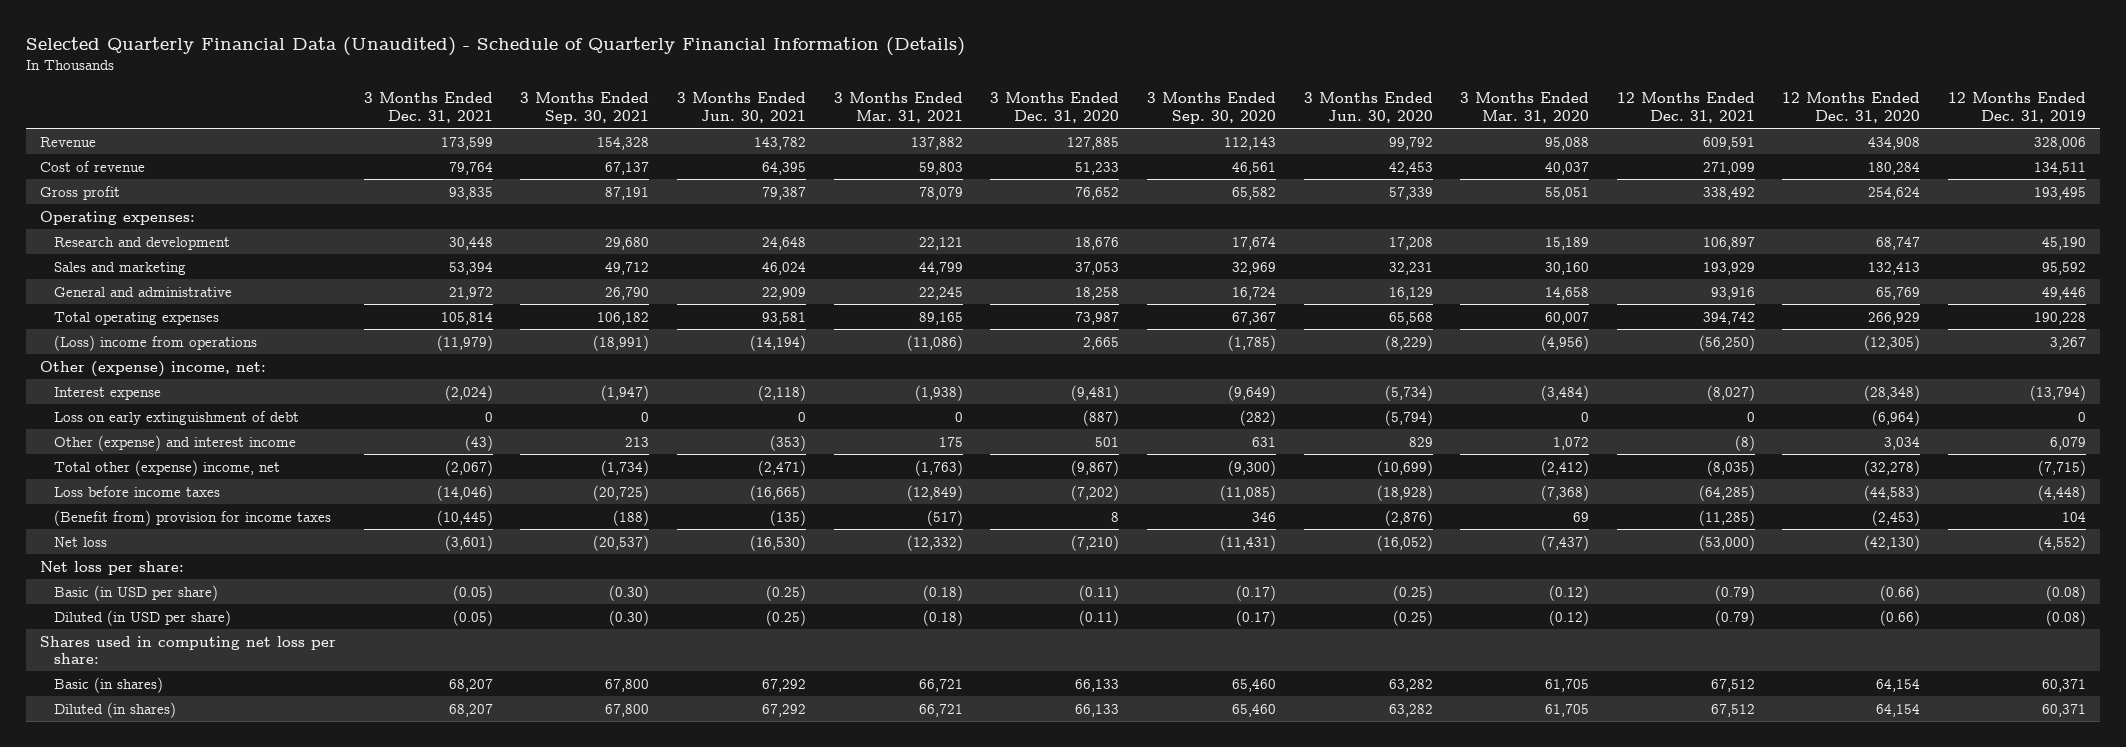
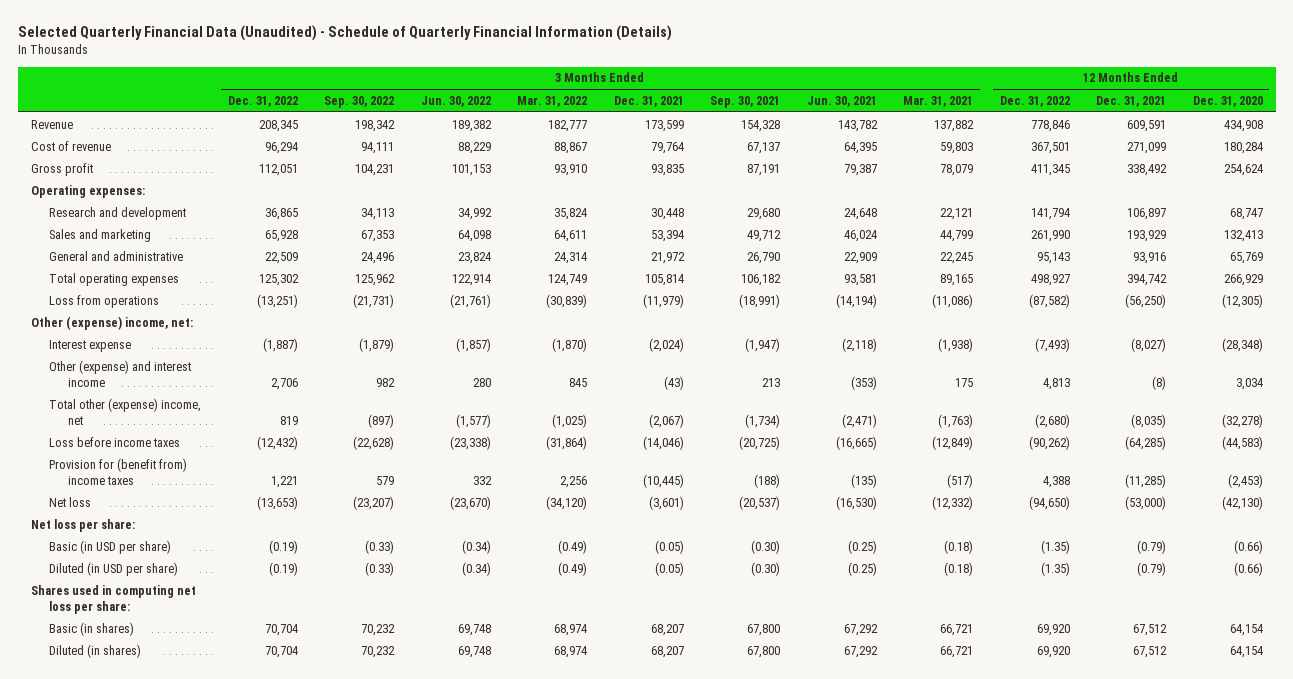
[990,92,1120,124] 3 Months Ended Dec. 31, 2020 -> none
[1146,92,1276,125] 3 Months Ended Sep. 30, 2020 -> none
[1303,92,1433,124] 3 Months Ended Jun. 30, 2020 -> none
[1460,92,1590,124] 3 Months Ended Mar. 31, 2020 -> none
[1948,92,2087,124] 12 Months Ended Dec. 31, 2019 -> none
none -> [227,95,298,107] Dec. 31, 2022
none -> [324,95,395,108] Sep. 30, 2022
none -> [420,95,491,107] Jun. 30, 2022
none -> [517,95,588,107] Mar. 31, 2022
none -> [999,95,1070,107] Dec. 31, 2022
[53,334,257,351] (Loss) income from operations -> [49,294,160,308] Loss from operations
[53,410,299,425] Loss on early extinguishment of debt -> none
[53,509,331,526] (Benefit from) provision for income taxes -> [49,457,188,485] Provision for (benefit from) income taxes

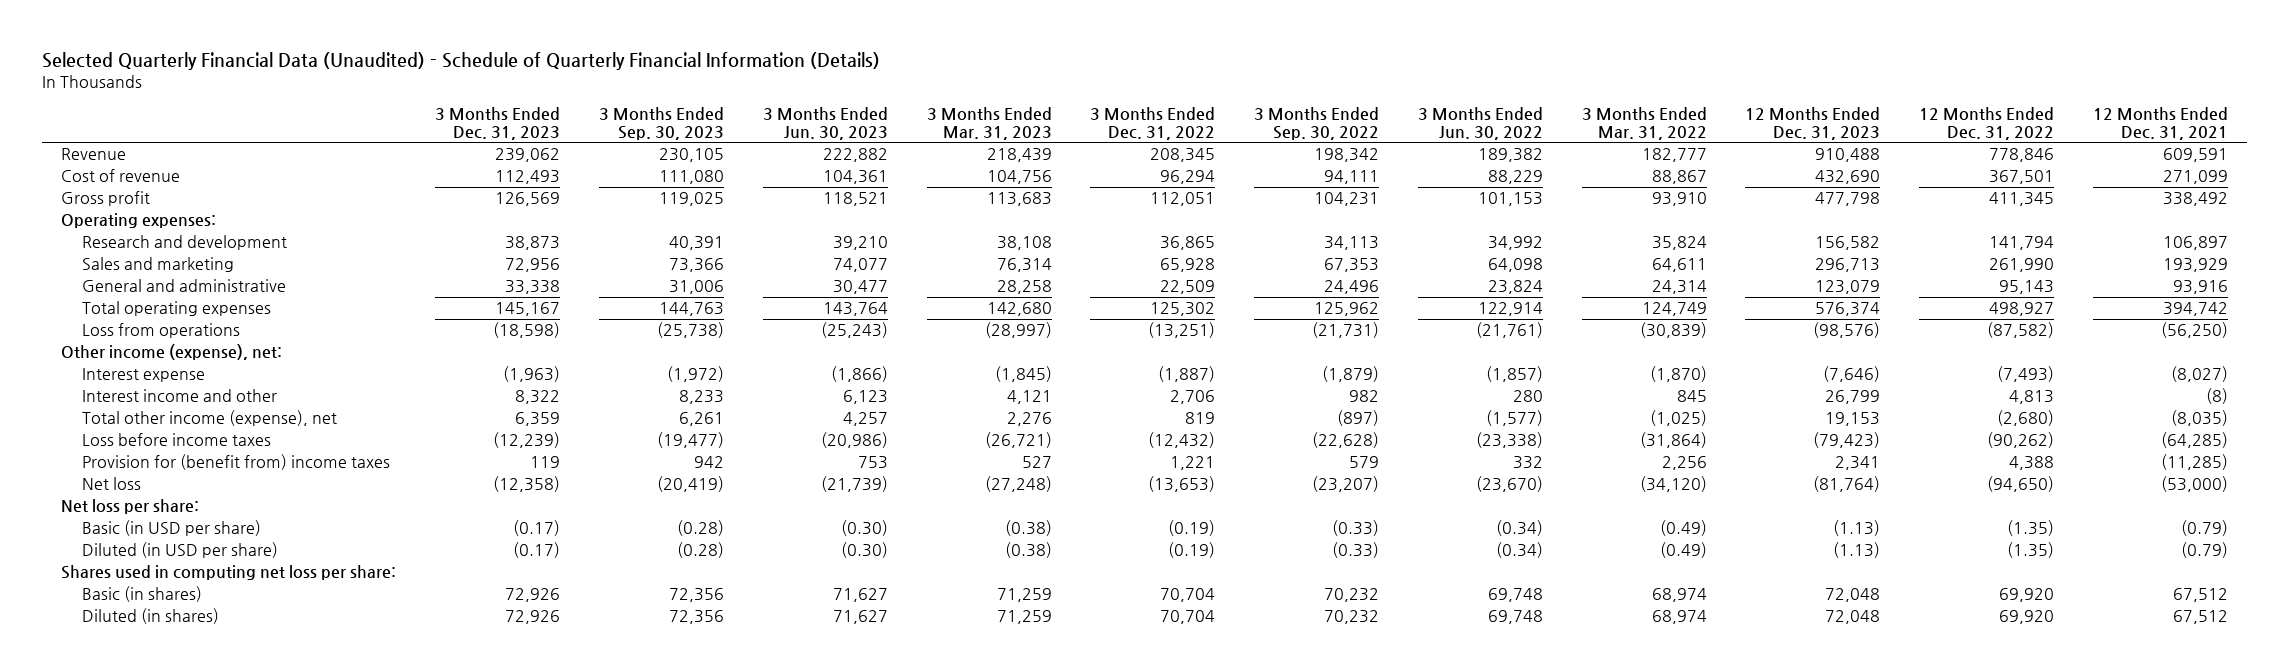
[613,95,684,107] Dec. 31, 2021 -> none
[710,95,781,108] Sep. 30, 2021 -> none
[806,95,877,107] Jun. 30, 2021 -> none
[903,95,974,107] Mar. 31, 2021 -> none
[1192,95,1263,107] Dec. 31, 2020 -> none
none -> [435,107,561,140] 3 Months Ended Dec. 31, 2023
none -> [599,107,725,140] 3 Months Ended Sep. 30, 2023
none -> [762,107,888,140] 3 Months Ended Jun. 30, 2023
none -> [926,107,1052,140] 3 Months Ended Mar. 31, 2023
none -> [1745,107,1881,140] 12 Months Ended Dec. 31, 2023
[30,315,193,330] Other (expense) income, net: -> [61,344,283,361] Other income (expense), net:
[49,359,192,387] Other (expense) and interest income -> [82,389,278,403] Interest income and other
[49,397,202,425] Total other (expense) income, net -> [82,410,338,427] Total other income (expense), net

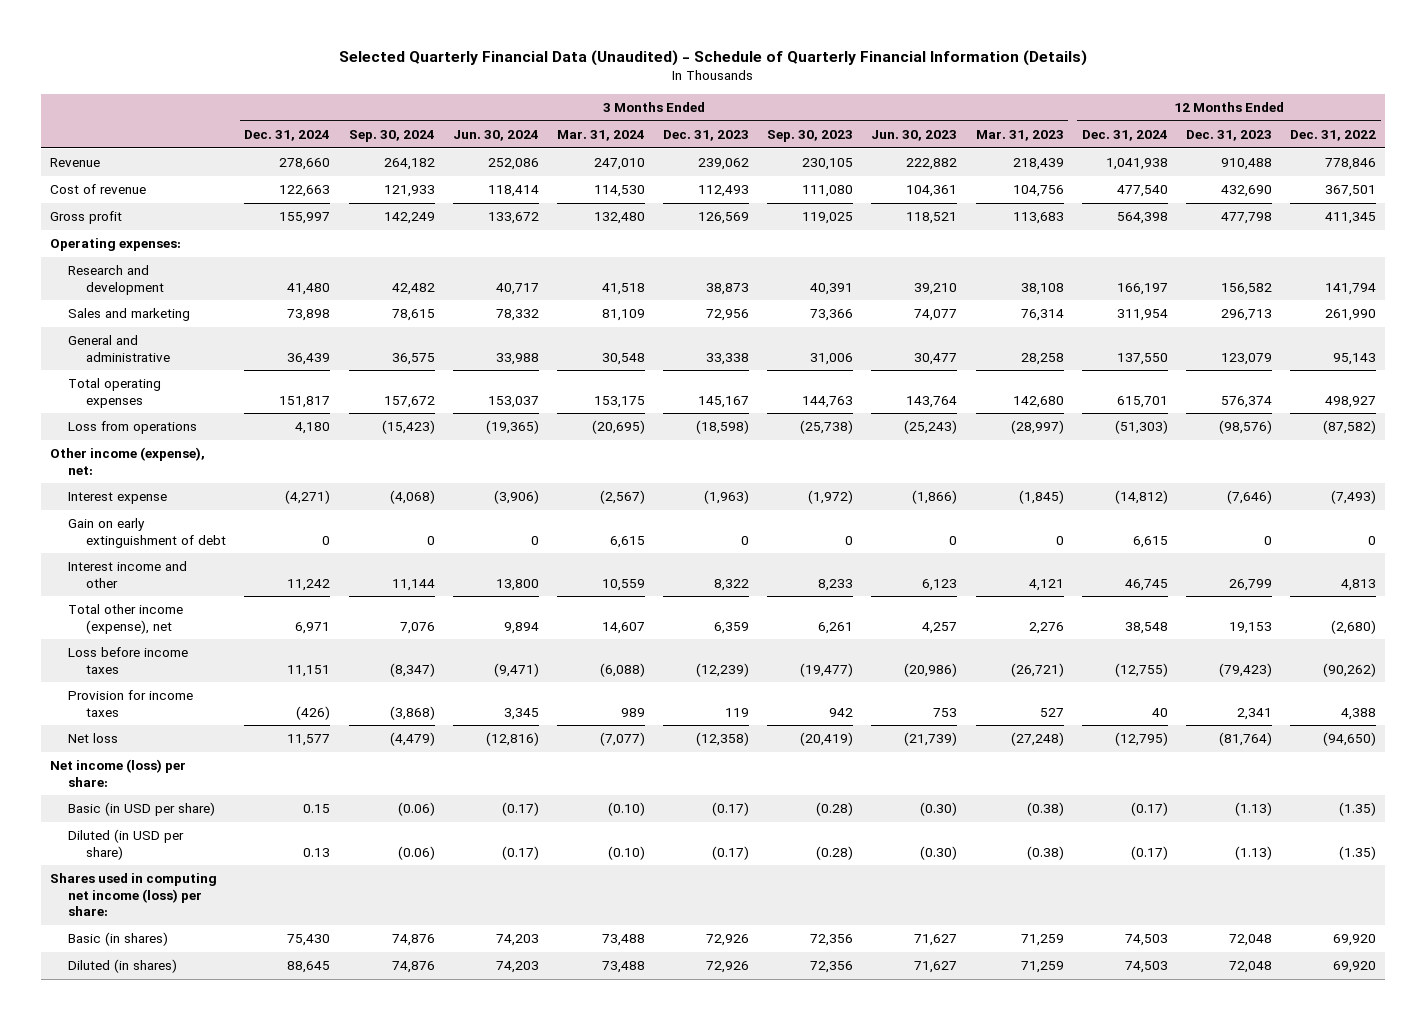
[1090,107,1216,140] 3 Months Ended Dec. 31, 2022 -> none
[1254,107,1380,140] 3 Months Ended Sep. 30, 2022 -> none
[1417,107,1543,140] 3 Months Ended Jun. 30, 2022 -> none
[1581,107,1707,140] 3 Months Ended Mar. 31, 2022 -> none
[2093,107,2229,140] 12 Months Ended Dec. 31, 2021 -> none
none -> [244,130,331,142] Dec. 31, 2024
none -> [348,130,435,143] Sep. 30, 2024
none -> [452,130,539,142] Jun. 30, 2024
none -> [556,130,645,142] Mar. 31, 2024
none -> [1081,130,1168,142] Dec. 31, 2024
none -> [68,518,227,548] Gain on early extinguishment of debt
[82,454,391,471] Provision for (benefit from) income taxes -> [68,690,194,717] Provision for income taxes
[61,499,200,515] Net loss per share: -> [49,759,186,787] Net income (loss) per share:
[61,565,397,581] Shares used in computing net loss per share: -> [49,873,217,916] Shares used in computing net income (loss) per share:

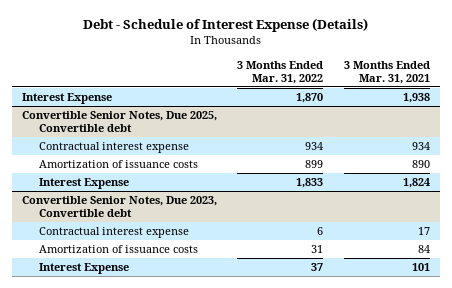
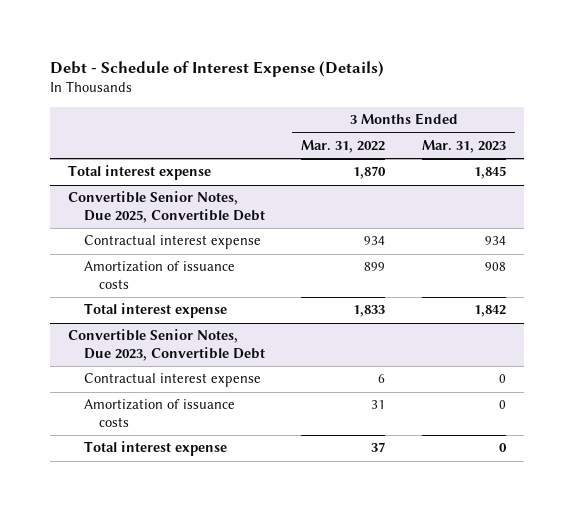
[343,60,430,84] 3 Months Ended Mar. 31, 2021 -> none
none -> [421,139,506,153] Mar. 31, 2023
[21,93,112,105] Interest Expense -> [68,165,212,181] Total interest expense
[21,111,217,133] Convertible Senior Notes, Due 2025, Convertible debt -> [68,191,265,224] Convertible Senior Notes, Due 2025, Convertible Debt
[39,178,130,190] Interest Expense -> [83,303,227,319] Total interest expense
[21,196,217,218] Convertible Senior Notes, Due 2023, Convertible debt -> [68,329,265,362] Convertible Senior Notes, Due 2023, Convertible Debt
[39,263,130,275] Interest Expense -> [83,441,227,457] Total interest expense

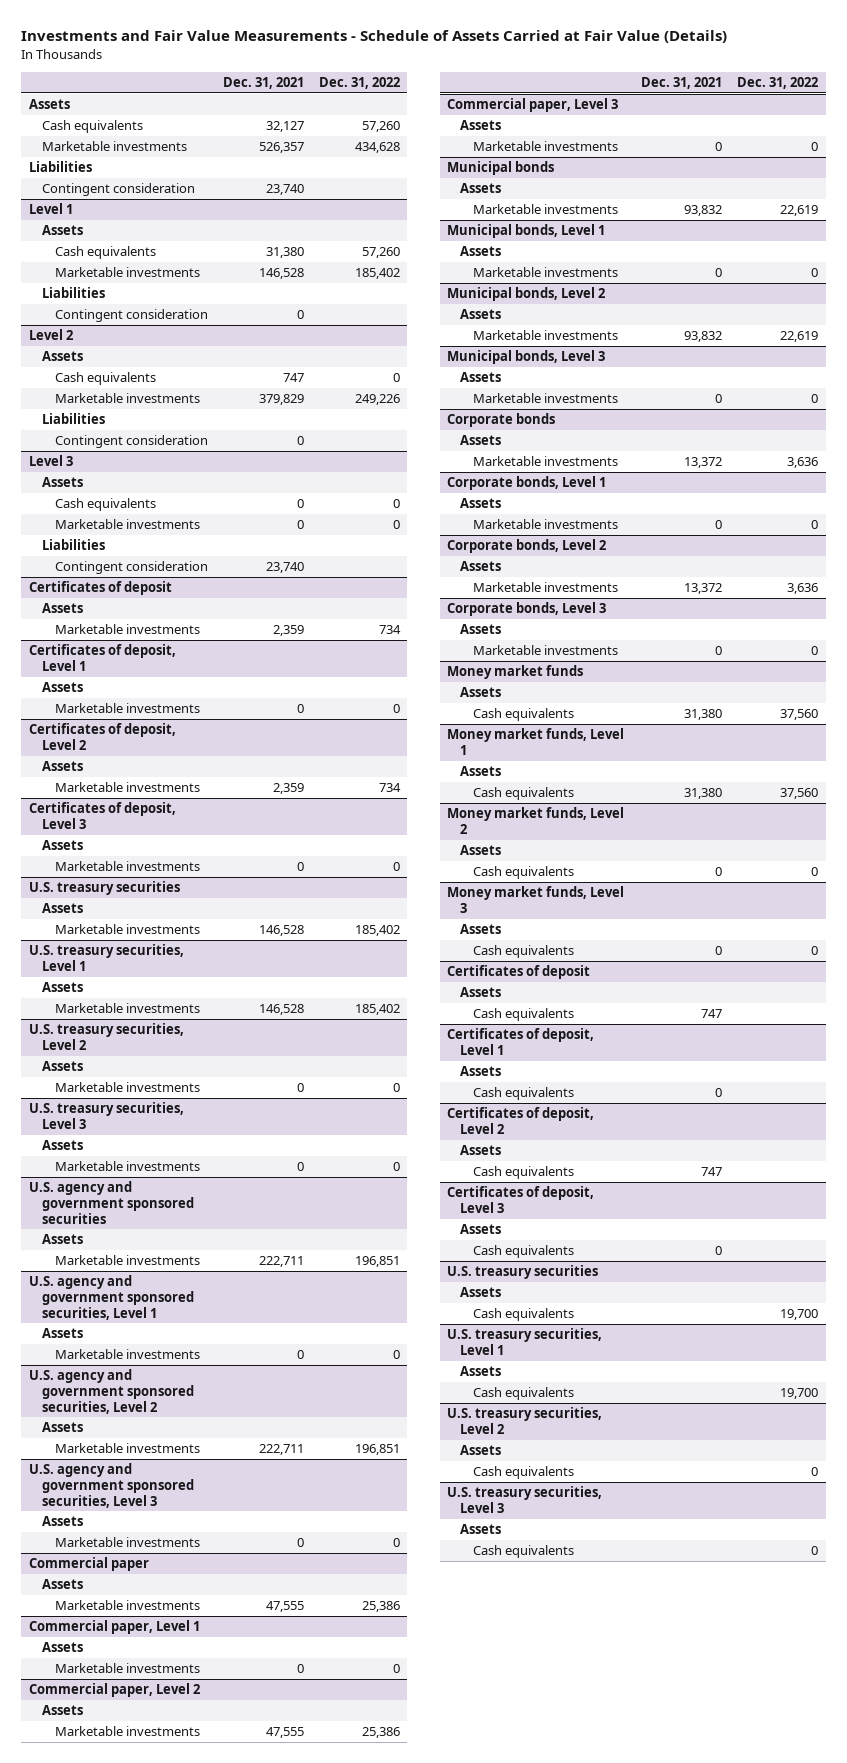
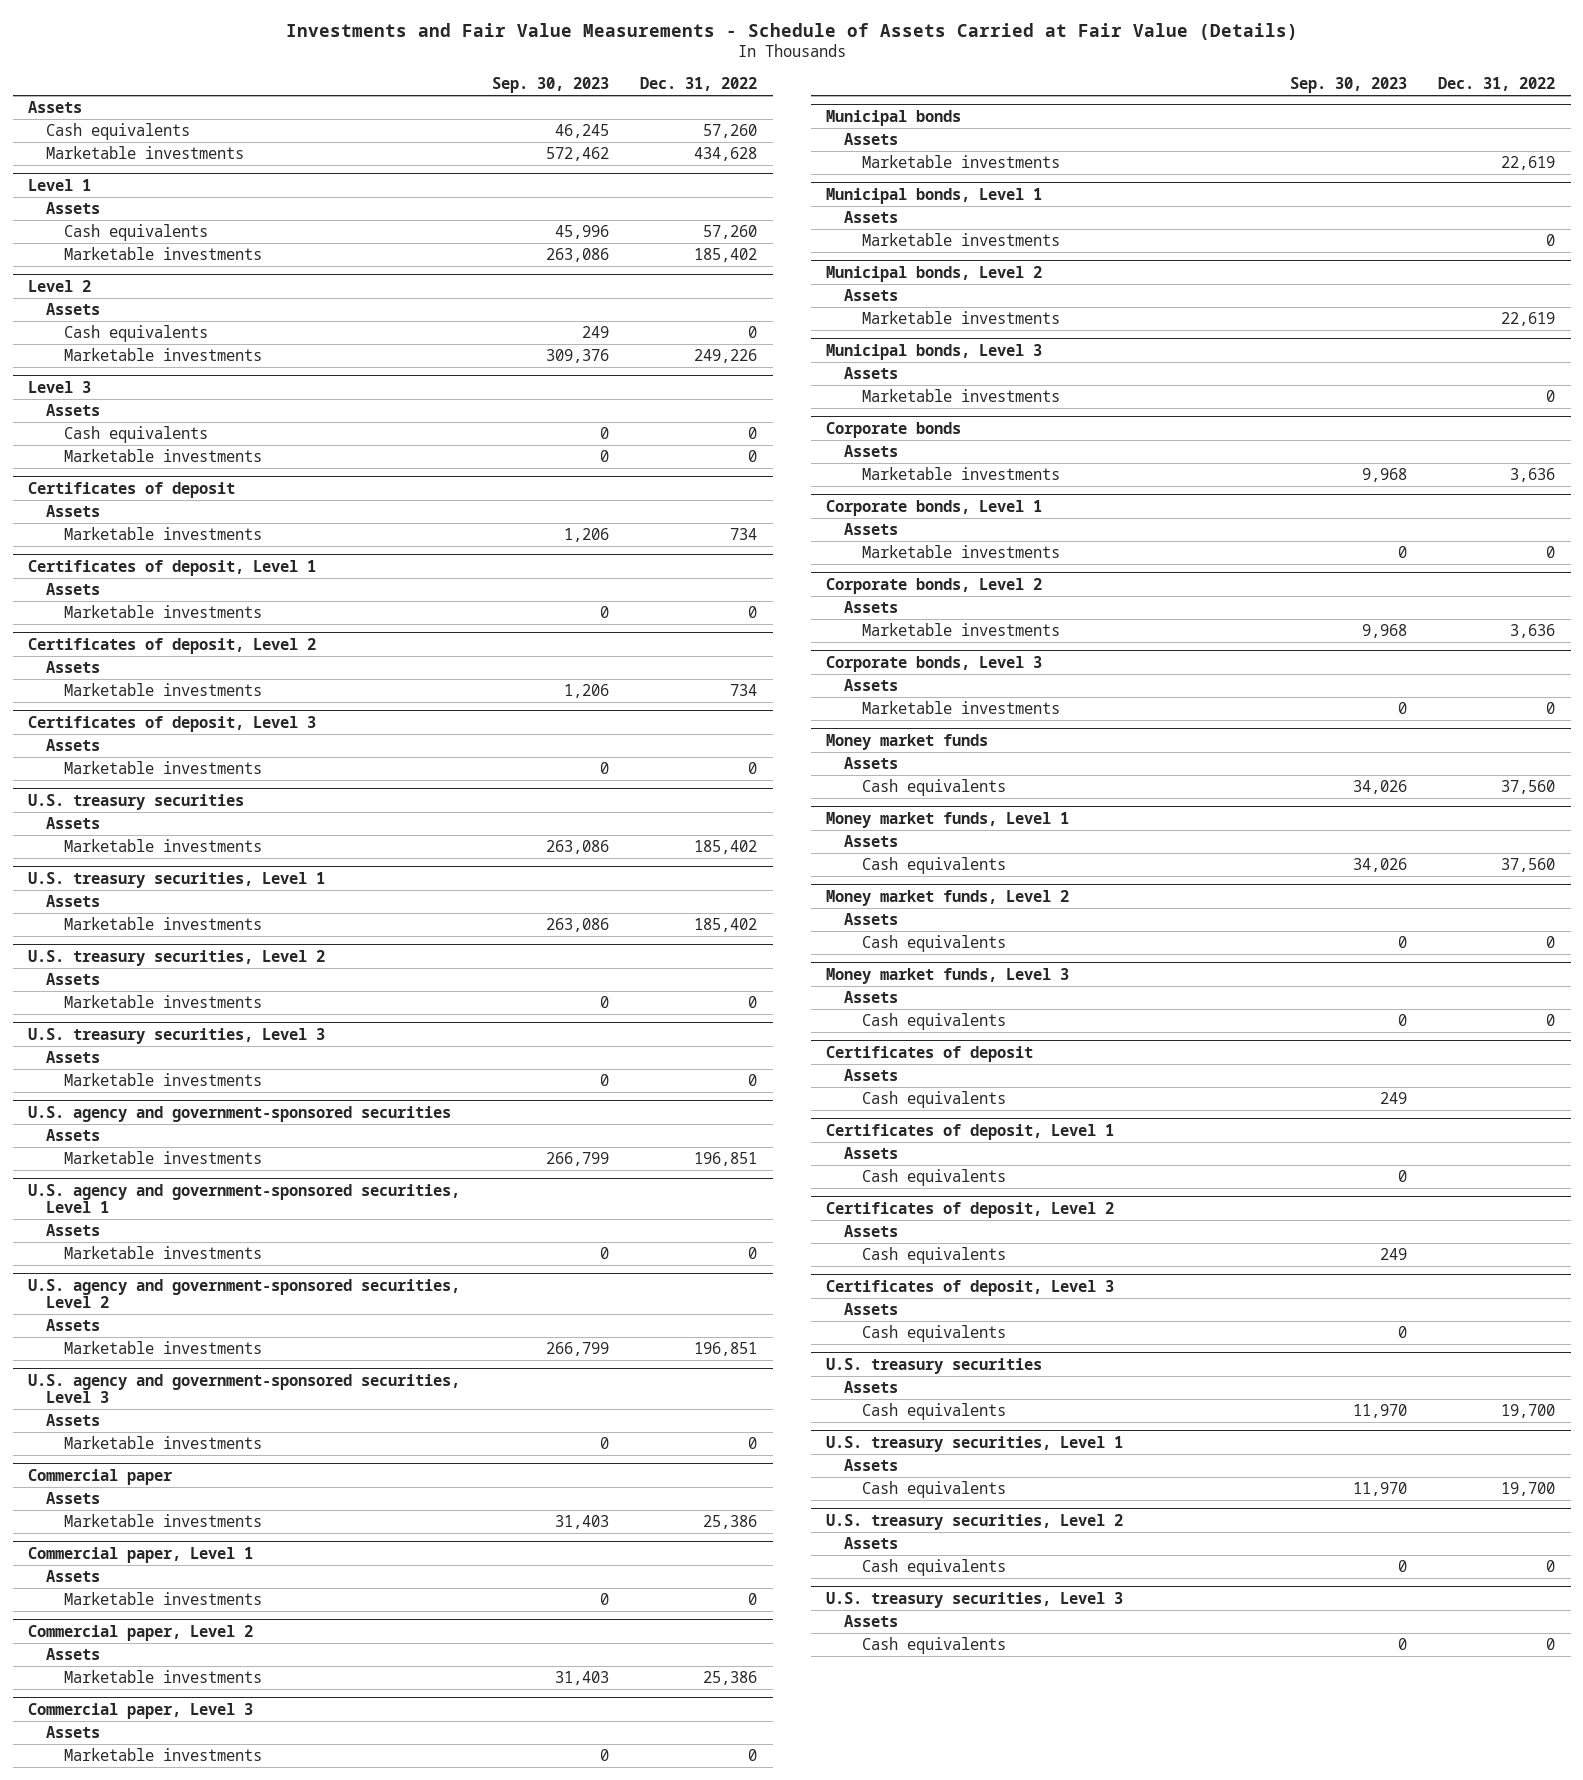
[222,77,304,90] Dec. 31, 2021 -> none
none -> [491,77,609,94] Sep. 30, 2023
[28,161,92,173] Liabilities -> none
[41,183,195,197] Contingent consideration -> none
[41,287,105,299] Liabilities -> none
[54,309,208,323] Contingent consideration -> none
[41,413,105,425] Liabilities -> none
[54,435,208,449] Contingent consideration -> none
[41,539,105,551] Liabilities -> none
[54,561,208,575] Contingent consideration -> none
[28,1181,194,1224] U.S. agency and government sponsored securities -> [28,1105,452,1122] U.S. agency and government-sponsored securities
[28,1275,194,1320] U.S. agency and government sponsored securities, Level 1 -> [28,1183,461,1214] U.S. agency and government-sponsored securities, Level 1
[28,1369,194,1414] U.S. agency and government sponsored securities, Level 2 -> [28,1278,461,1309] U.S. agency and government-sponsored securities, Level 2
[28,1463,194,1508] U.S. agency and government sponsored securities, Level 3 -> [28,1373,461,1404] U.S. agency and government-sponsored securities, Level 3

